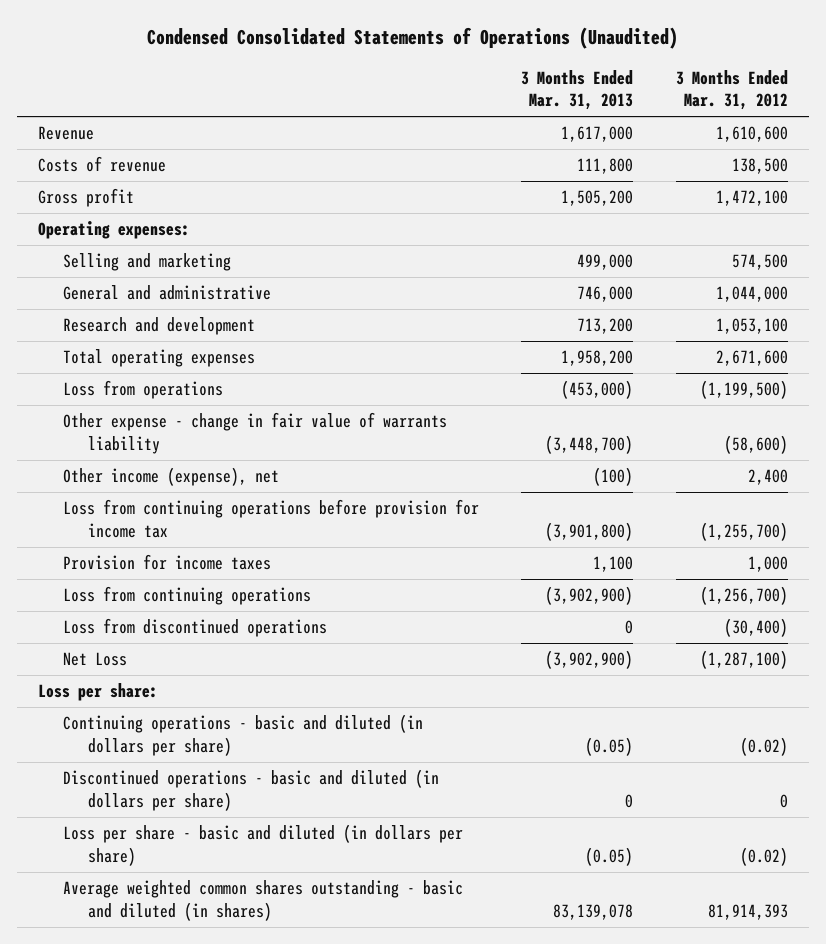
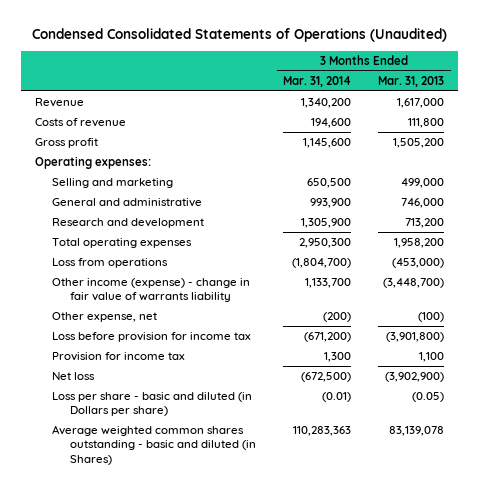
[675,69,788,110] 3 Months Ended Mar. 31, 2012 -> none
none -> [283,75,352,87] Mar. 31, 2014
[62,586,311,606] Loss from continuing operations -> none
[62,618,327,638] Loss from discontinued operations -> none
[37,683,158,702] Loss per share: -> none
[62,714,423,756] Continuing operations - basic and diluted (in dollars per share) -> none
[62,769,439,811] Discontinued operations - basic and diluted (in dollars per share) -> none
[62,412,447,454] Other expense - change in fair value of warrants liability -> [52,278,251,303] Other income (expense) - change in fair value of warrants liability
[62,467,279,487] Other income (expense), net -> [52,312,158,323] Other expense, net
[62,499,479,538] Loss from continuing operations before provision for income tax -> [52,332,252,343] Loss before provision for income tax
[62,554,271,571] Provision for income taxes -> [52,352,186,362] Provision for income tax
[62,652,127,667] Net Loss -> [52,372,96,381] Net loss
[62,824,463,866] Loss per share - basic and diluted (in dollars per share) -> [52,392,253,417] Loss per share - basic and diluted (in Dollars per share)
[62,880,463,921] Average weighted common shares outstanding - basic and diluted (in shares) -> [52,425,257,465] Average weighted common shares outstanding - basic and diluted (in Shares)

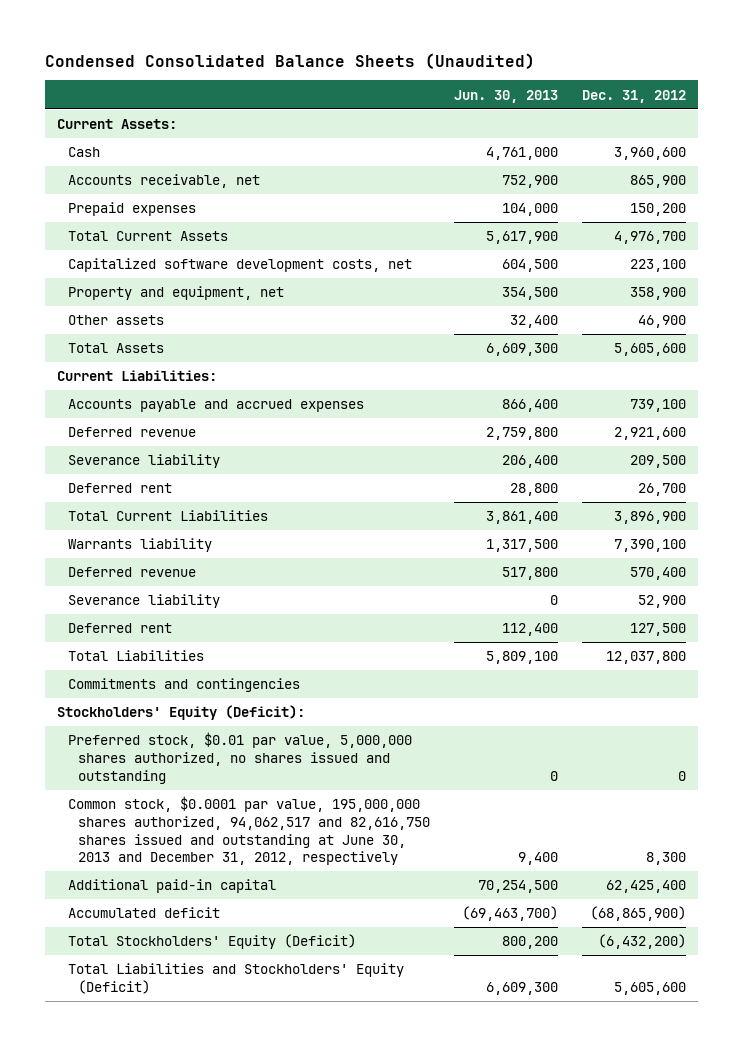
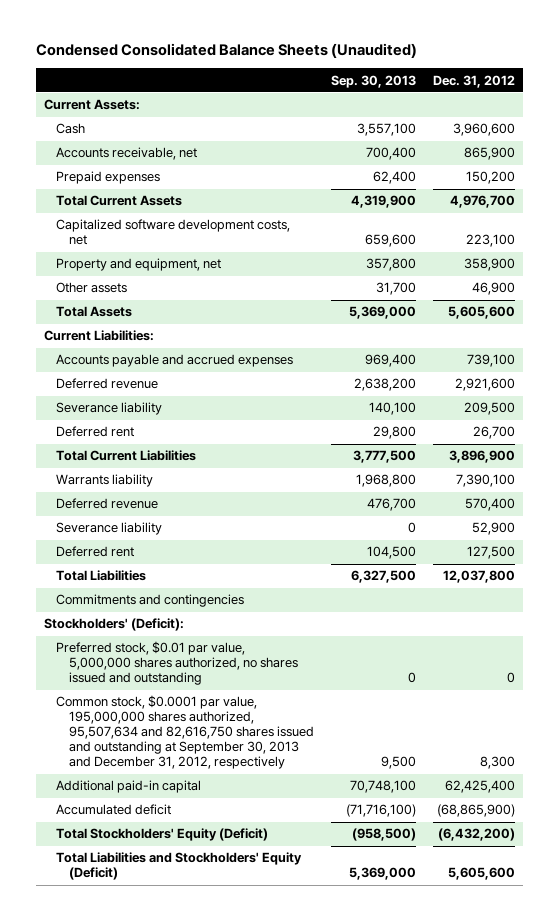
[454,89,559,103] Jun. 30, 2013 -> none
none -> [330,74,416,88] Sep. 30, 2013
[56,705,305,721] Stockholders' Equity (Deficit): -> [44,618,185,632] Stockholders' (Deficit):
[67,796,431,866] Common stock, $0.0001 par value, 195,000,000 shares authorized, 94,062,517 and 82,616,750 shares issued and outstanding at June 30, 2013 and December 31, 2012, respectively -> [56,695,314,770] Common stock, $0.0001 par value, 195,000,000 shares authorized, 95,507,634 and 82,616,750 shares issued and outstanding at September 30, 2013 and December 31, 2012, respectively

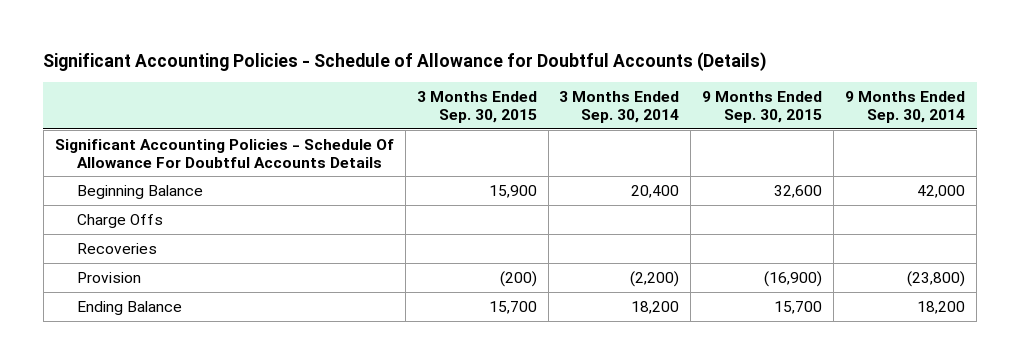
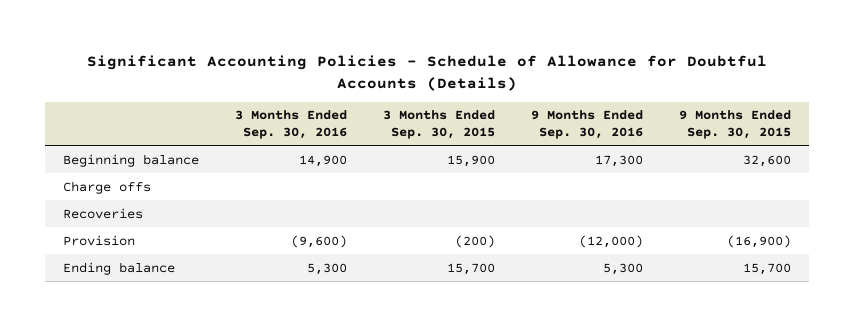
[559,91,680,123] 3 Months Ended Sep. 30, 2014 -> none
[845,91,966,123] 9 Months Ended Sep. 30, 2014 -> none
none -> [234,110,347,139] 3 Months Ended Sep. 30, 2016
none -> [531,110,644,139] 9 Months Ended Sep. 30, 2016
[54,138,394,168] Significant Accounting Policies - Schedule Of Allowance For Doubtful Accounts Details -> none
[76,184,203,199] Beginning Balance -> [62,153,199,167] Beginning balance
[76,213,163,228] Charge Offs -> [62,180,151,194] Charge offs
[76,300,182,315] Ending Balance -> [62,261,175,275] Ending balance

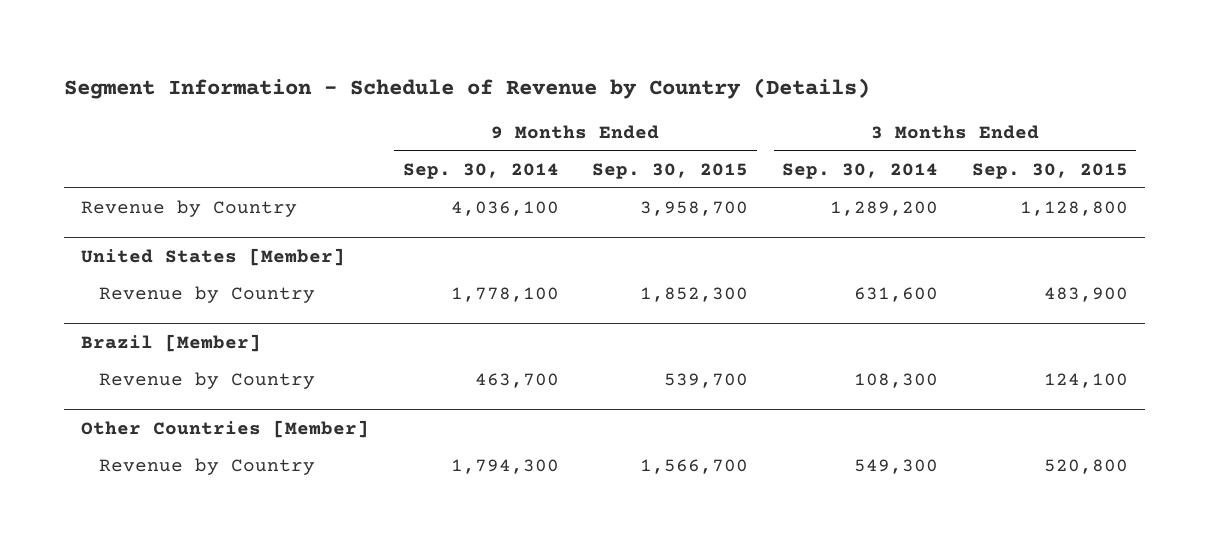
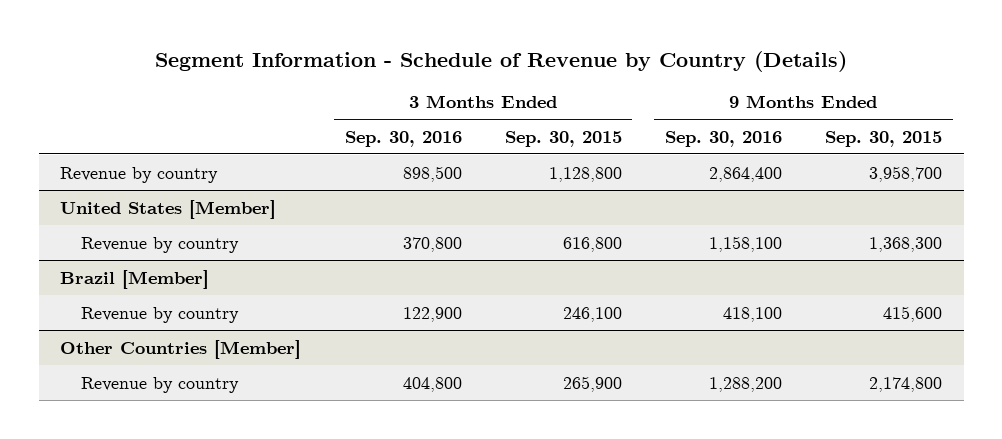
[402,163,559,180] Sep. 30, 2014 -> none
[782,163,939,180] Sep. 30, 2014 -> none
none -> [344,130,462,147] Sep. 30, 2016
none -> [664,130,782,147] Sep. 30, 2016
[80,200,297,218] Revenue by Country -> [60,166,219,183] Revenue by country
[98,286,315,304] Revenue by Country -> [81,236,240,253] Revenue by country
[640,287,749,303] 1,852,300 -> [868,236,942,252] 1,368,300
[1043,287,1128,303] 483,900 -> [562,236,622,252] 616,800
[98,372,315,390] Revenue by Country -> [81,306,240,323] Revenue by country
[664,373,749,389] 539,700 -> [882,305,942,322] 415,600
[1043,373,1128,389] 124,100 -> [562,306,622,322] 246,100
[98,458,315,476] Revenue by Country -> [81,376,240,393] Revenue by country
[640,459,749,475] 1,566,700 -> [868,376,942,392] 2,174,800
[1043,459,1128,475] 520,800 -> [562,375,622,392] 265,900

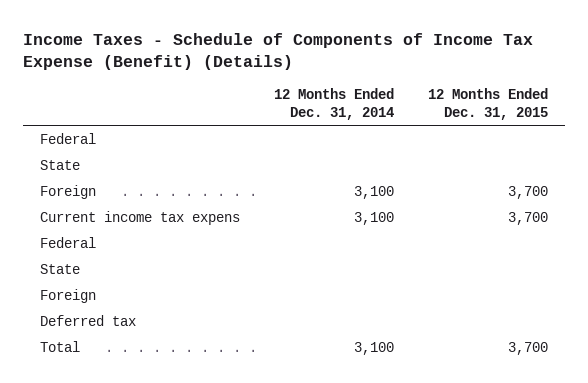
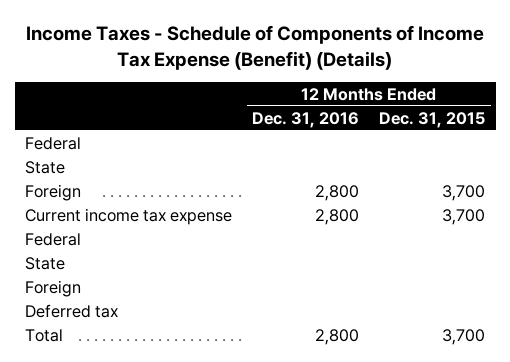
[273,87,394,120] 12 Months Ended Dec. 31, 2014 -> none
none -> [252,111,360,128] Dec. 31, 2016
[39,210,240,225] Current income tax expens -> [24,207,232,225] Current income tax expense

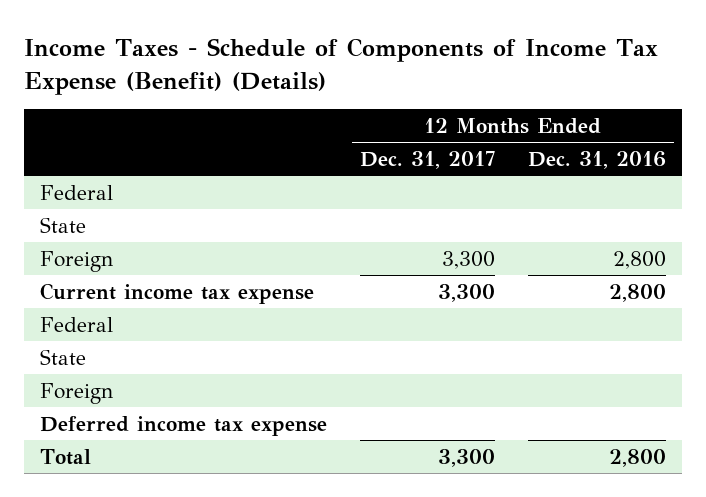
[379,111,486,128] Dec. 31, 2015 -> none
none -> [360,150,496,169] Dec. 31, 2017
[24,303,118,318] Deferred tax -> [40,415,328,436] Deferred income tax expense

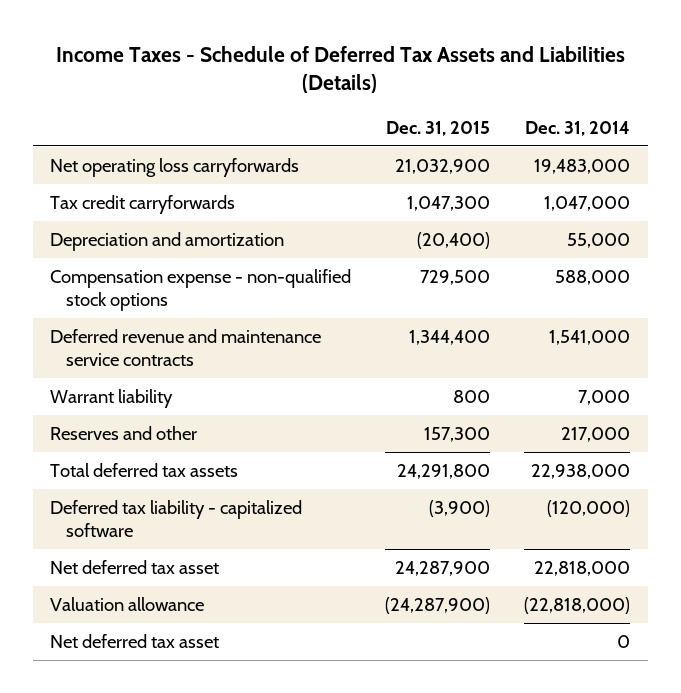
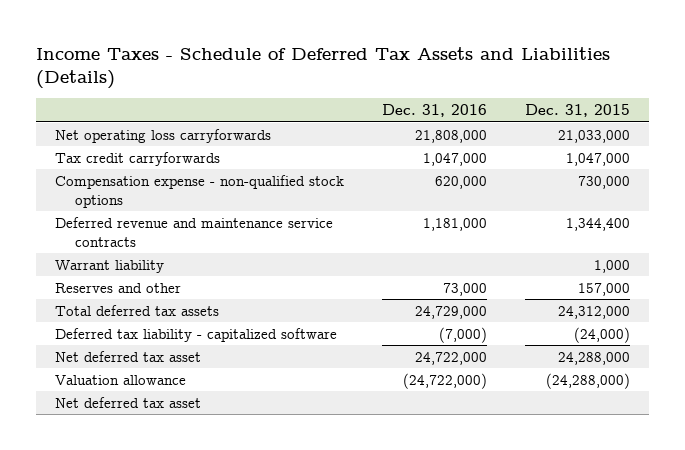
[525,120,631,136] Dec. 31, 2014 -> none
none -> [381,104,487,118] Dec. 31, 2016
[50,232,285,252] Depreciation and amortization -> none
[395,159,491,175] 21,032,900 -> [557,129,630,143] 21,033,000
[407,196,491,212] 1,047,300 -> [565,152,630,166] 1,047,000
[420,270,491,286] 729,500 -> [577,175,630,189] 730,000
[453,390,491,404] 800 -> [593,259,630,273] 1,000
[424,427,491,443] 157,300 -> [577,282,630,296] 157,000
[397,464,491,480] 24,291,800 -> [557,305,630,319] 24,312,000
[429,500,491,518] (3,900) -> [573,326,630,343] (24,000)
[395,561,491,577] 24,287,900 -> [557,351,630,365] 24,288,000
[385,597,491,615] (24,287,900) -> [545,372,630,389] (24,288,000)

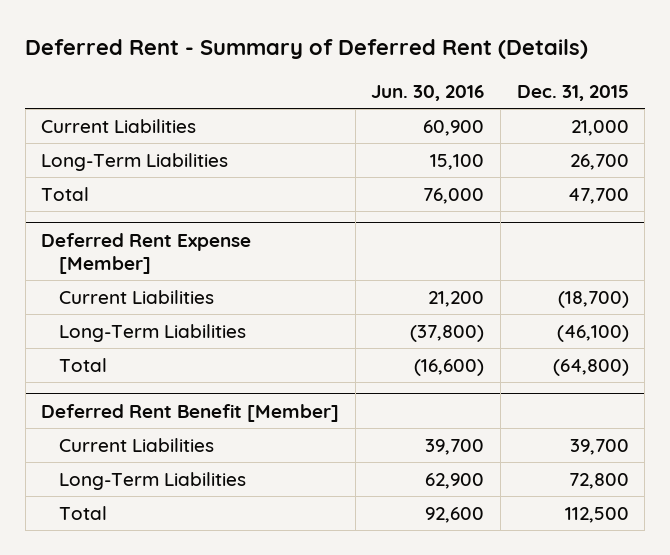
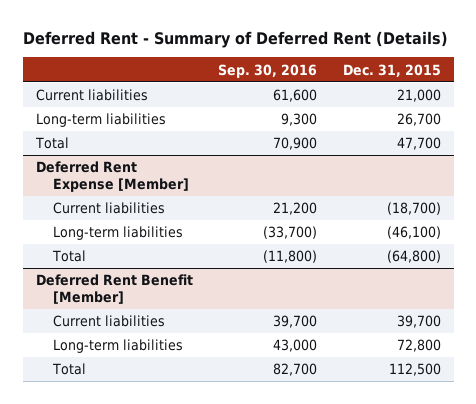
[371,84,485,101] Jun. 30, 2016 -> none
none -> [218,63,318,78] Sep. 30, 2016
[41,118,197,133] Current Liabilities -> [35,89,148,102] Current liabilities
[41,152,229,171] Long-Term Liabilities -> [35,113,166,128] Long-term liabilities
[58,289,214,304] Current Liabilities -> [53,202,166,215] Current liabilities
[58,323,246,342] Long-Term Liabilities -> [53,226,184,241] Long-term liabilities
[58,437,214,452] Current Liabilities -> [53,315,166,328] Current liabilities
[58,471,246,490] Long-Term Liabilities -> [53,339,184,354] Long-term liabilities

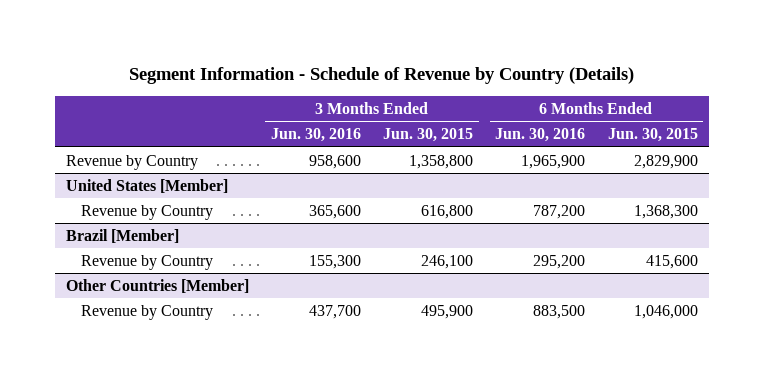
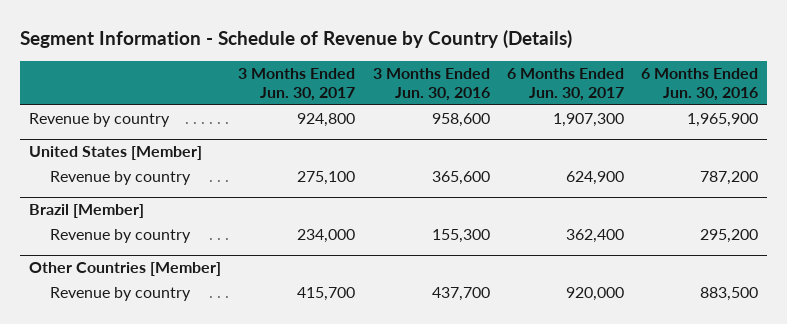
[383,128,474,143] Jun. 30, 2015 -> none
[607,128,698,143] Jun. 30, 2015 -> none
none -> [238,68,356,102] 3 Months Ended Jun. 30, 2017
none -> [506,68,624,102] 6 Months Ended Jun. 30, 2017
[65,154,198,170] Revenue by Country -> [28,112,170,127] Revenue by country
[80,204,213,220] Revenue by Country -> [49,170,191,185] Revenue by country
[80,254,213,270] Revenue by Country -> [49,228,191,243] Revenue by country
[80,304,213,320] Revenue by Country -> [49,286,191,301] Revenue by country

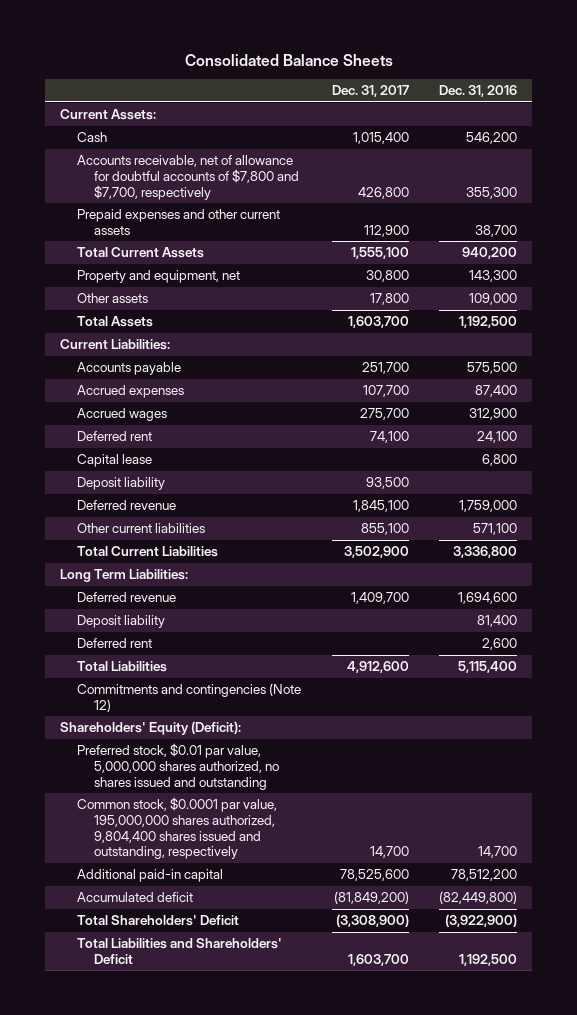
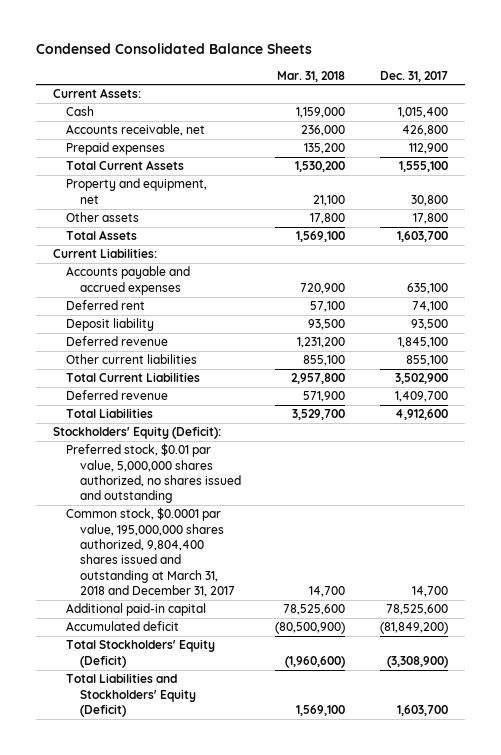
[184,53,393,66] Consolidated Balance Sheets -> [35,43,312,55] Condensed Consolidated Balance Sheets
[439,85,518,98] Dec. 31, 2016 -> none
none -> [277,70,346,82] Mar. 31, 2018
[77,155,300,200] Accounts receivable, net of allowance for doubtful accounts of $7,800 and $7,700, respectively -> [66,124,206,137] Accounts receivable, net
[77,209,281,235] Prepaid expenses and other current assets -> [66,142,166,156] Prepaid expenses
[77,362,182,376] Accounts payable -> none
[77,385,185,399] Accrued expenses -> none
[77,408,168,422] Accrued wages -> none
none -> [66,266,191,295] Accounts payable and accrued expenses
[77,454,153,468] Capital lease -> none
[60,569,189,583] Long Term Liabilities: -> none
[77,615,166,629] Deposit liability -> none
[77,638,153,649] Deferred rent -> none
[77,683,302,712] Commitments and contingencies (Note 12) -> none
[60,721,242,736] Shareholders' Equity (Deficit): -> [52,426,221,440] Stockholders' Equity (Deficit):
[77,797,278,860] Common stock, $0.0001 par value, 195,000,000 shares authorized, 9,804,400 shares issued and outstanding, respectively -> [66,507,235,597] Common stock, $0.0001 par value, 195,000,000 shares authorized, 9,804,400 shares issued and outstanding at March 31, 2018 and December 31, 2017
[77,915,240,927] Total Shareholders' Deficit -> [66,639,216,668] Total Stockholders' Equity (Deficit)
[77,938,283,964] Total Liabilities and Shareholders' Deficit -> [66,673,196,718] Total Liabilities and Stockholders' Equity (Deficit)

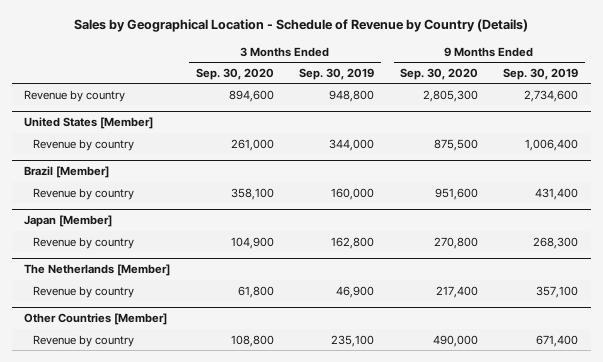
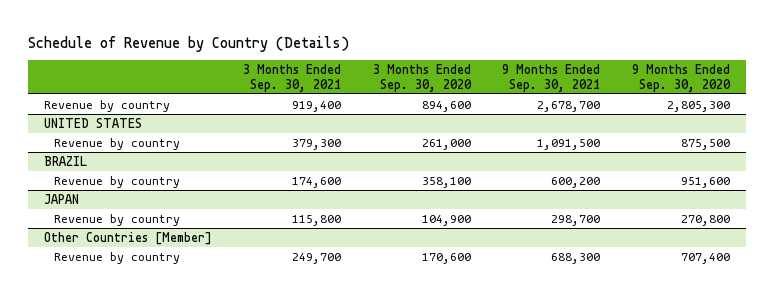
[74,19,529,33] Sales by Geographical Location - Schedule of Revenue by Country (Details) -> [27,35,349,52] Schedule of Revenue by Country (Details)
[299,67,375,80] Sep. 30, 2019 -> none
[503,67,579,80] Sep. 30, 2019 -> none
none -> [243,63,342,92] 3 Months Ended Sep. 30, 2021
none -> [502,63,601,92] 9 Months Ended Sep. 30, 2021
[24,117,154,130] United States [Member] -> [43,117,142,128] UNITED STATES
[24,166,110,179] Brazil [Member] -> [43,155,87,166] BRAZIL
[24,215,113,228] Japan [Member] -> [43,193,79,204] JAPAN
[24,264,171,277] The Netherlands [Member] -> none
[32,285,134,298] Revenue by country -> none
[230,334,274,347] 108,800 -> [421,252,471,264] 170,600
[432,334,478,347] 490,000 -> [681,252,731,264] 707,400

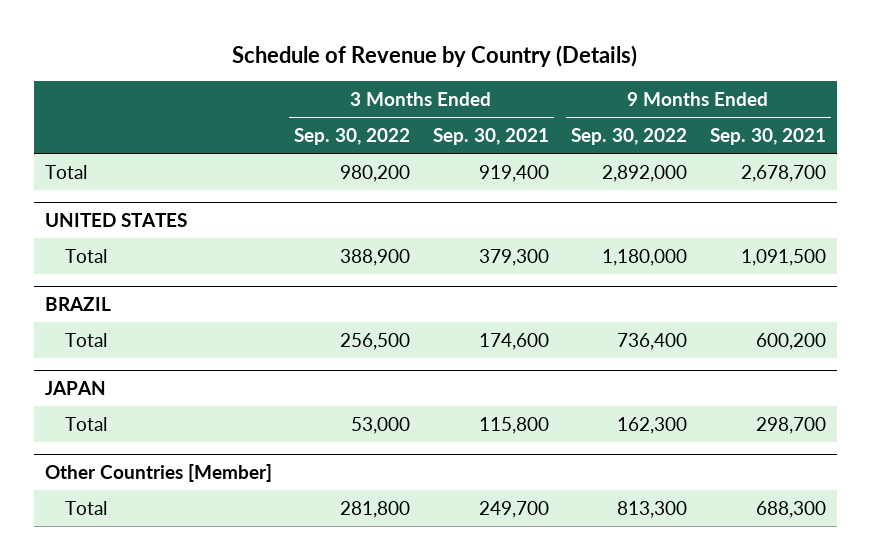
[372,63,472,92] 3 Months Ended Sep. 30, 2020 -> none
[632,63,732,92] 9 Months Ended Sep. 30, 2020 -> none
none -> [294,128,411,146] Sep. 30, 2022
none -> [571,128,688,146] Sep. 30, 2022
[43,99,170,112] Revenue by country -> [44,164,87,179] Total
[53,137,180,150] Revenue by country -> [64,248,107,263] Total
[53,175,180,188] Revenue by country -> [64,332,107,347] Total
[53,213,180,226] Revenue by country -> [64,416,107,431] Total
[53,251,180,264] Revenue by country -> [64,500,107,515] Total

